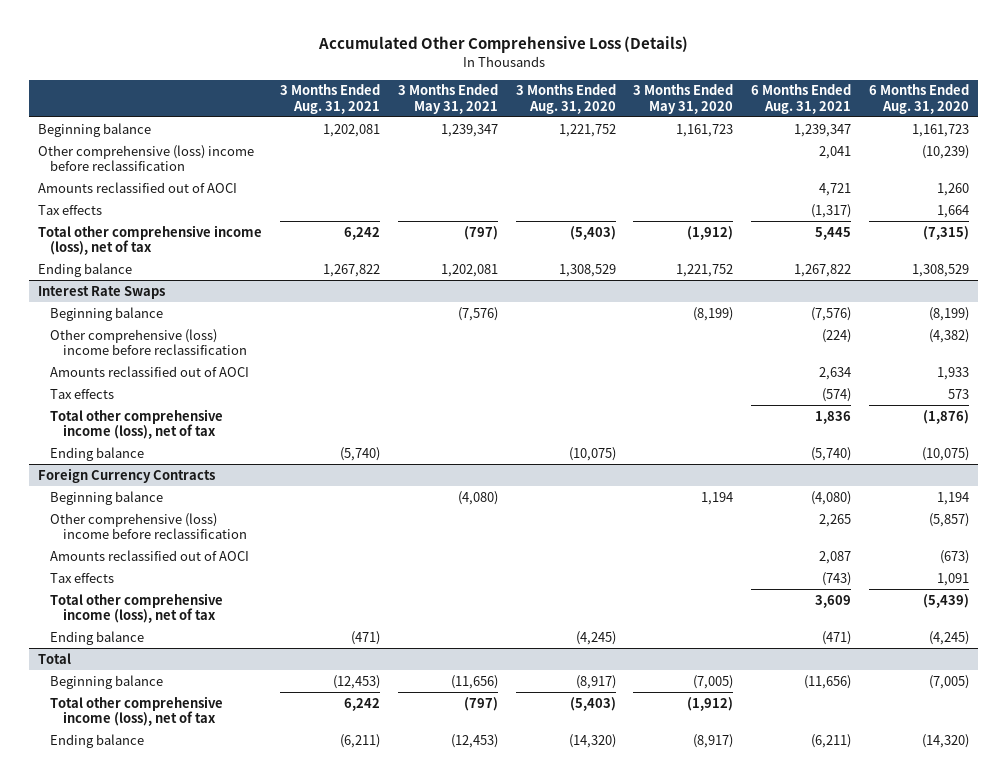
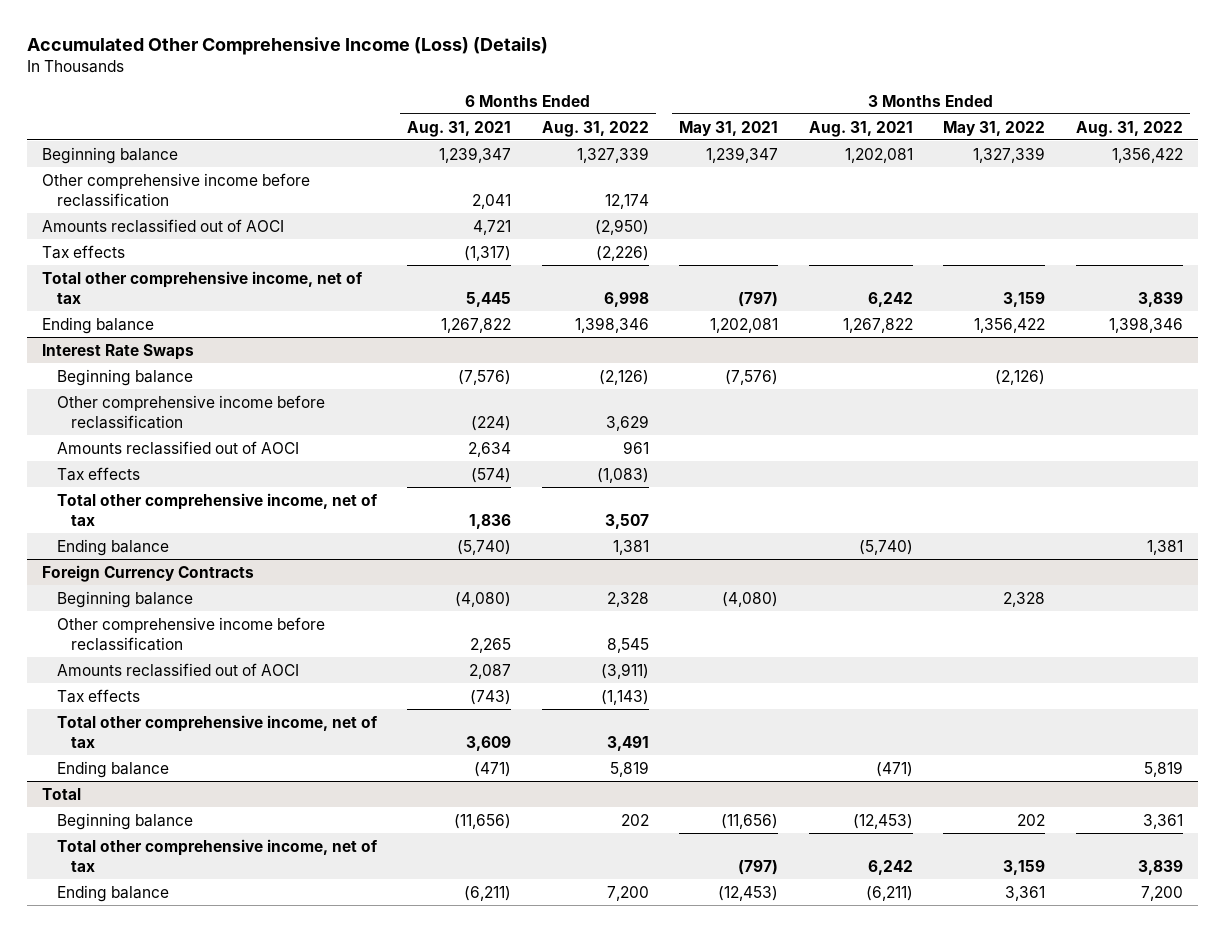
[317,36,688,54] Accumulated Other Comprehensive Loss (Details) -> [27,37,549,56] Accumulated Other Comprehensive Income (Loss) (Details)
[515,84,616,114] 3 Months Ended Aug. 31, 2020 -> none
[633,84,734,114] 3 Months Ended May 31, 2020 -> none
[868,84,969,114] 6 Months Ended Aug. 31, 2020 -> none
none -> [541,120,649,137] Aug. 31, 2022
none -> [943,120,1046,136] May 31, 2022
none -> [1075,120,1183,137] Aug. 31, 2022
[38,144,255,172] Other comprehensive (loss) income before reclassification -> [42,172,311,207] Other comprehensive income before reclassification
[38,224,263,256] Total other comprehensive income (loss), net of tax -> [42,270,364,304] Total other comprehensive income, net of tax
[50,328,247,356] Other comprehensive (loss) income before reclassification -> [56,394,325,429] Other comprehensive income before reclassification
[50,408,224,440] Total other comprehensive income (loss), net of tax -> [56,492,378,526] Total other comprehensive income, net of tax
[50,512,247,540] Other comprehensive (loss) income before reclassification -> [56,616,325,651] Other comprehensive income before reclassification
[50,592,224,624] Total other comprehensive income (loss), net of tax -> [56,714,378,748] Total other comprehensive income, net of tax
[50,695,224,727] Total other comprehensive income (loss), net of tax -> [56,838,378,872] Total other comprehensive income, net of tax

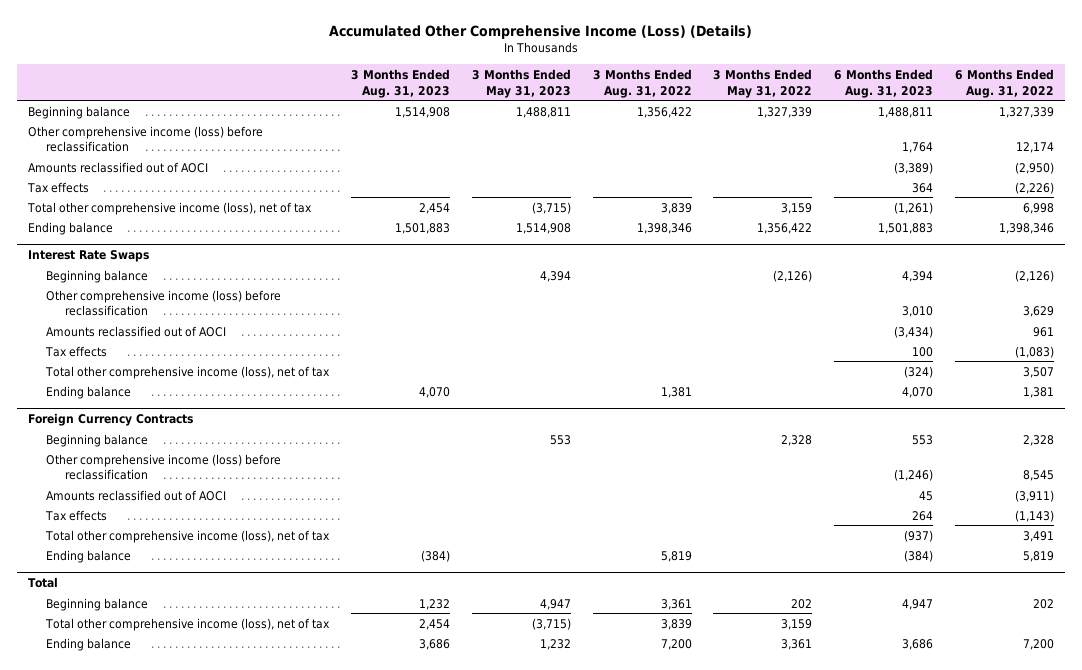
[407,120,512,137] Aug. 31, 2021 -> none
[679,120,779,136] May 31, 2021 -> none
[808,120,913,137] Aug. 31, 2021 -> none
none -> [351,69,451,98] 3 Months Ended Aug. 31, 2023
none -> [471,69,571,98] 3 Months Ended May 31, 2023
none -> [834,69,934,98] 6 Months Ended Aug. 31, 2023
[42,172,311,207] Other comprehensive income before reclassification -> [27,125,263,153] Other comprehensive income (loss) before reclassification
[42,270,364,304] Total other comprehensive income, net of tax -> [26,201,312,215] Total other comprehensive income (loss), net of tax
[56,394,325,429] Other comprehensive income before reclassification -> [46,289,282,317] Other comprehensive income (loss) before reclassification
[56,492,378,526] Total other comprehensive income, net of tax -> [45,365,331,379] Total other comprehensive income (loss), net of tax
[56,616,325,651] Other comprehensive income before reclassification -> [46,453,282,481] Other comprehensive income (loss) before reclassification
[56,714,378,748] Total other comprehensive income, net of tax -> [45,529,331,543] Total other comprehensive income (loss), net of tax
[56,838,378,872] Total other comprehensive income, net of tax -> [45,617,331,631] Total other comprehensive income (loss), net of tax

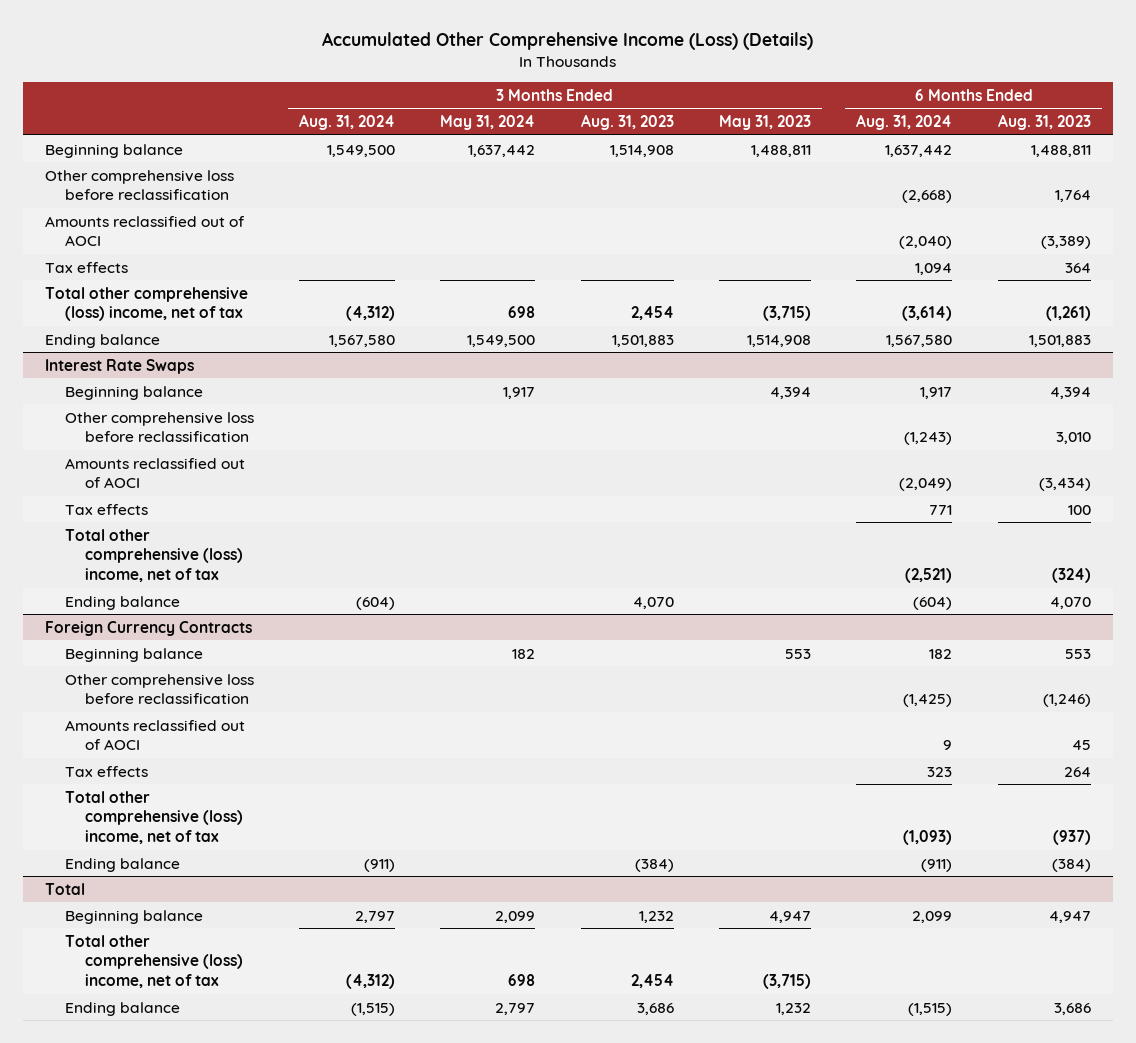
[592,69,692,98] 3 Months Ended Aug. 31, 2022 -> none
[713,69,813,98] 3 Months Ended May 31, 2022 -> none
[954,69,1054,98] 6 Months Ended Aug. 31, 2022 -> none
none -> [299,114,396,131] Aug. 31, 2024
none -> [440,115,536,131] May 31, 2024
none -> [856,114,953,131] Aug. 31, 2024
[27,125,263,153] Other comprehensive income (loss) before reclassification -> [45,169,235,201] Other comprehensive loss before reclassification
[26,201,312,215] Total other comprehensive income (loss), net of tax -> [45,286,249,322] Total other comprehensive (loss) income, net of tax
[46,289,282,317] Other comprehensive income (loss) before reclassification -> [64,411,254,443] Other comprehensive loss before reclassification
[45,365,331,379] Total other comprehensive income (loss), net of tax -> [64,528,243,583] Total other comprehensive (loss) income, net of tax
[46,453,282,481] Other comprehensive income (loss) before reclassification -> [64,673,254,705] Other comprehensive loss before reclassification
[45,529,331,543] Total other comprehensive income (loss), net of tax -> [64,790,243,845] Total other comprehensive (loss) income, net of tax
[45,617,331,631] Total other comprehensive income (loss), net of tax -> [64,934,243,989] Total other comprehensive (loss) income, net of tax

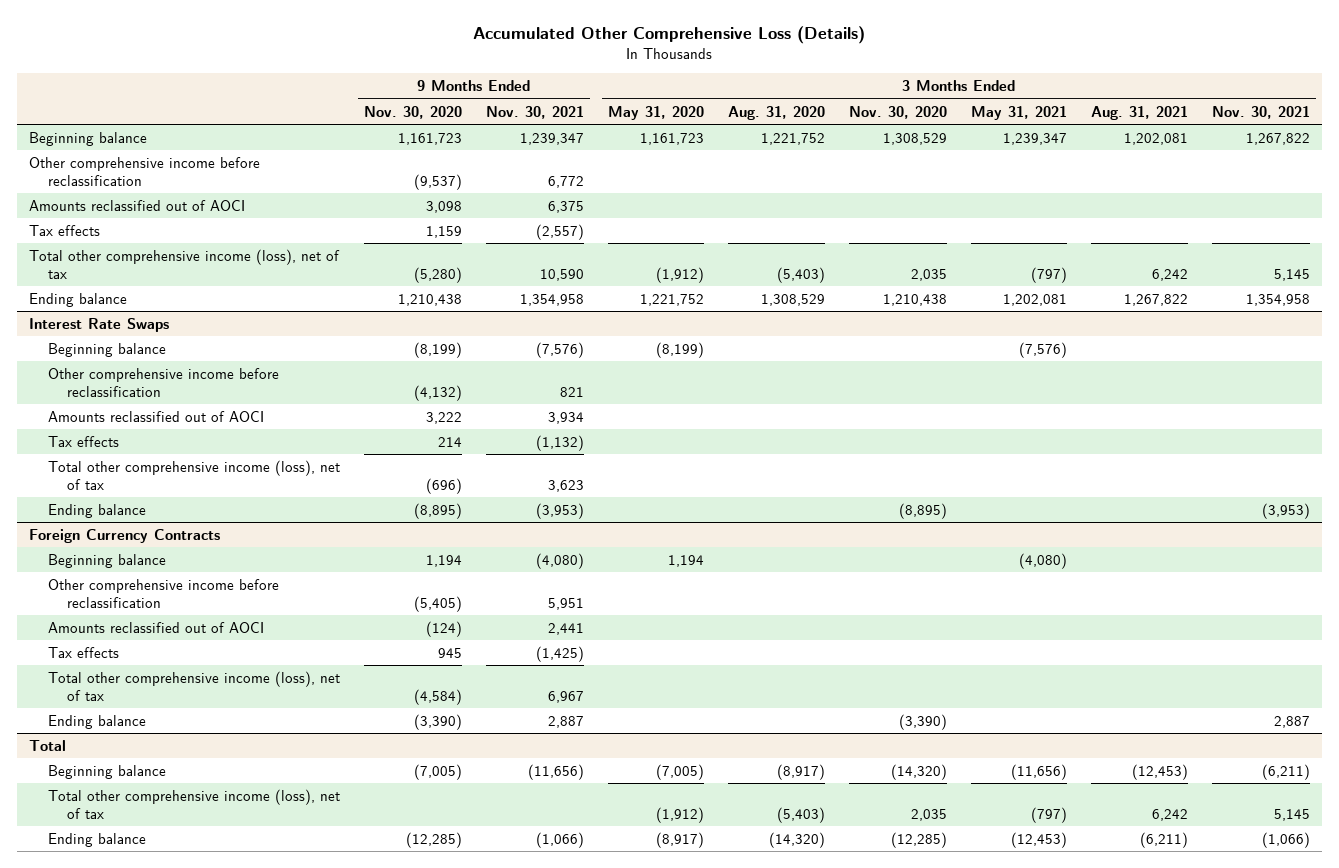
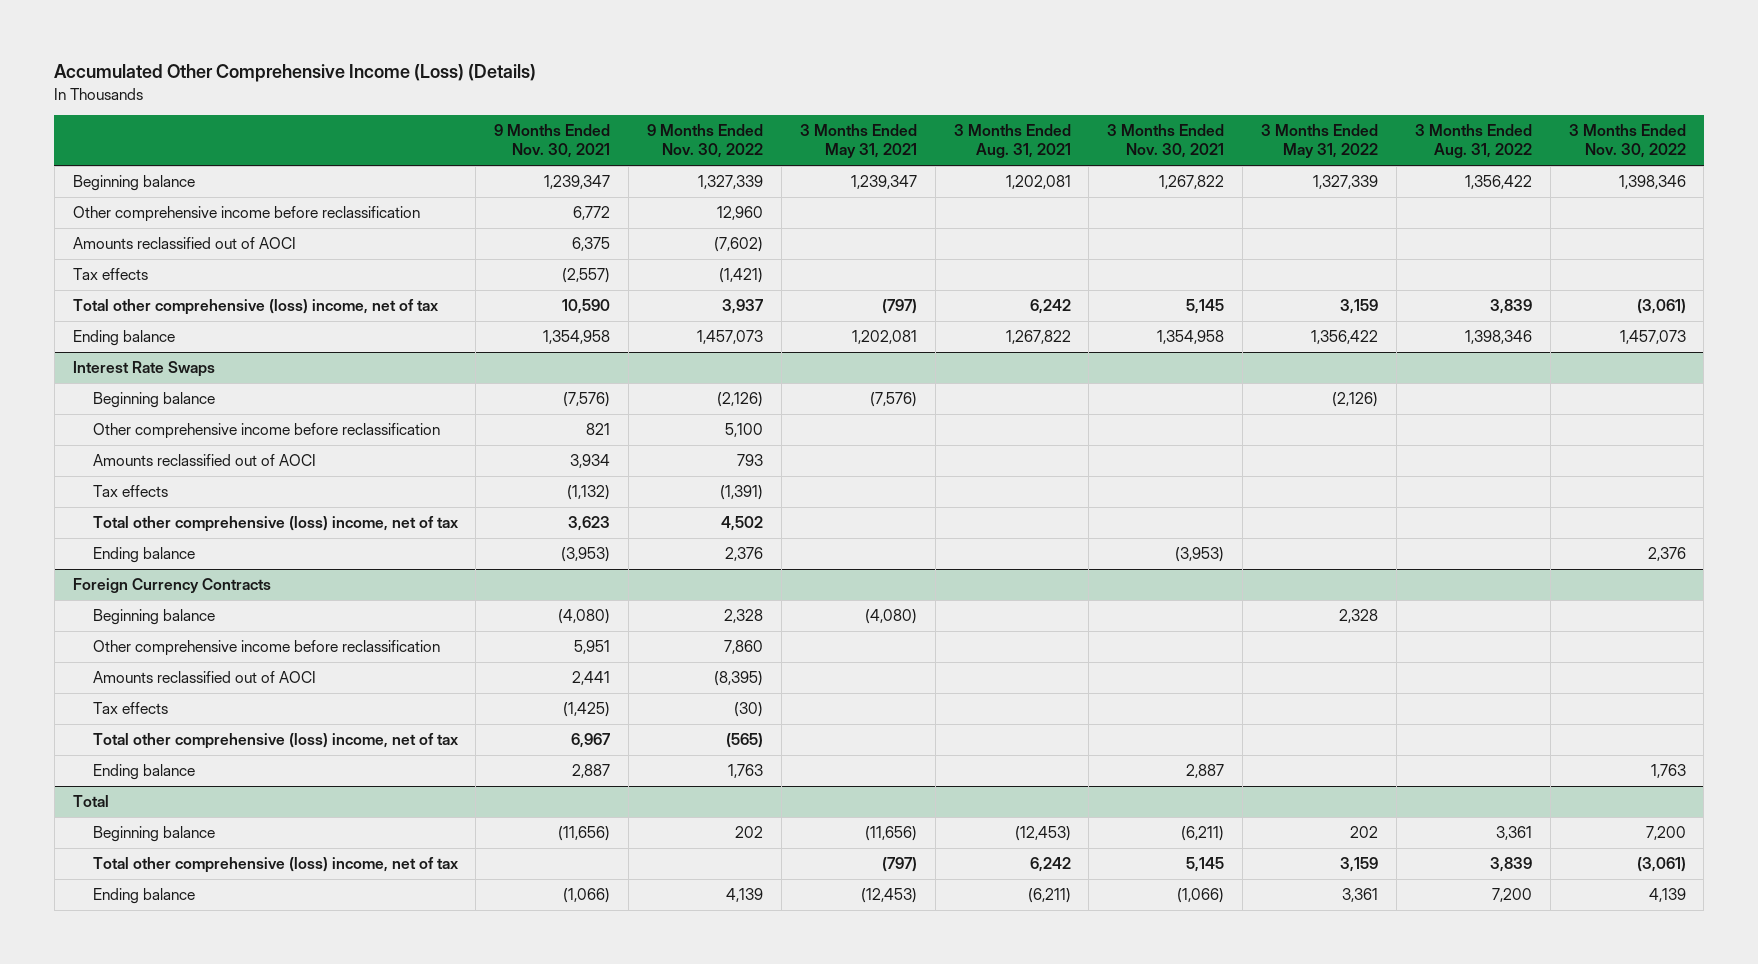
[473,26,866,45] Accumulated Other Comprehensive Loss (Details) -> [54,64,537,83] Accumulated Other Comprehensive Income (Loss) (Details)
[363,105,462,119] Nov. 30, 2020 -> none
[608,105,705,120] May 31, 2020 -> none
[728,105,826,120] Aug. 31, 2020 -> none
[849,105,948,119] Nov. 30, 2020 -> none
none -> [647,124,764,159] 9 Months Ended Nov. 30, 2022
none -> [1261,124,1379,159] 3 Months Ended May 31, 2022
none -> [1414,124,1532,159] 3 Months Ended Aug. 31, 2022
none -> [1568,124,1686,159] 3 Months Ended Nov. 30, 2022
[28,248,340,279] Total other comprehensive income (loss), net of tax -> [72,299,439,316] Total other comprehensive (loss) income, net of tax
[47,459,340,490] Total other comprehensive income (loss), net of tax -> [92,516,459,533] Total other comprehensive (loss) income, net of tax
[47,670,340,701] Total other comprehensive income (loss), net of tax -> [92,733,459,750] Total other comprehensive (loss) income, net of tax
[47,788,340,819] Total other comprehensive income (loss), net of tax -> [92,857,459,874] Total other comprehensive (loss) income, net of tax

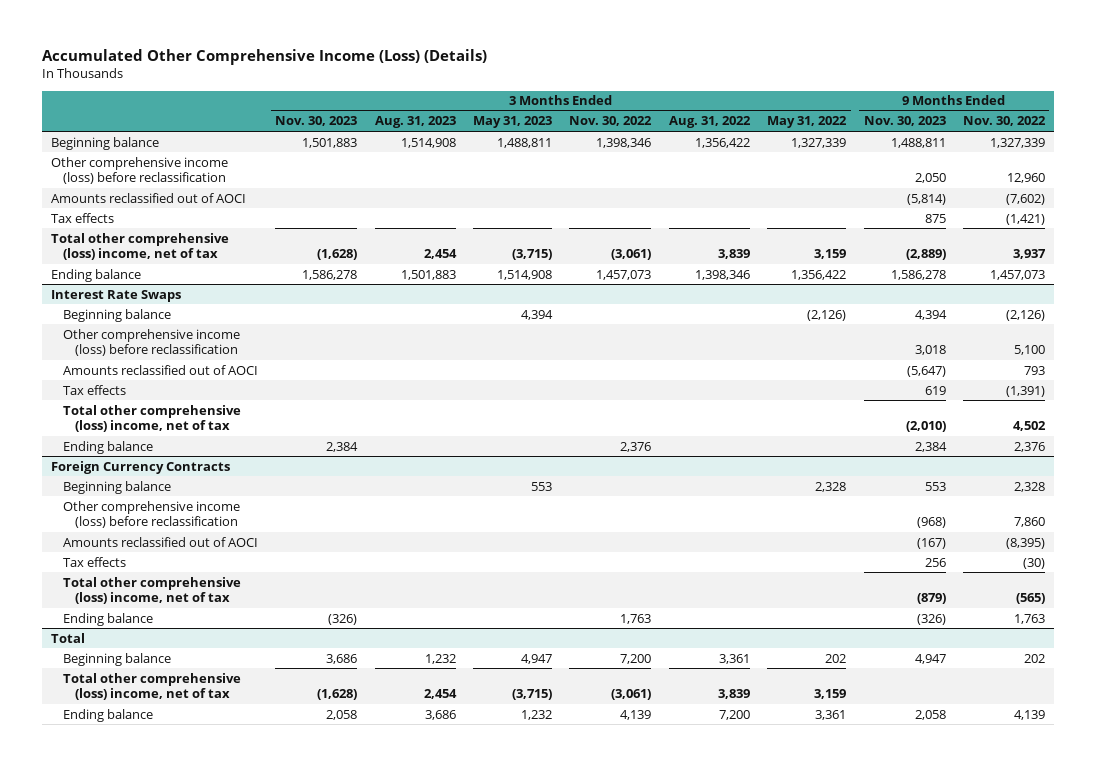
[494,124,611,159] 9 Months Ended Nov. 30, 2021 -> none
[799,124,917,159] 3 Months Ended May 31, 2021 -> none
[953,124,1071,159] 3 Months Ended Aug. 31, 2021 -> none
[1107,124,1225,159] 3 Months Ended Nov. 30, 2021 -> none
none -> [275,116,358,127] Nov. 30, 2023
none -> [374,116,456,129] Aug. 31, 2023
none -> [472,116,552,129] May 31, 2023
none -> [863,116,946,127] Nov. 30, 2023
[72,206,420,223] Other comprehensive income before reclassification -> [50,156,228,185] Other comprehensive income (loss) before reclassification
[92,423,440,440] Other comprehensive income before reclassification -> [62,328,240,357] Other comprehensive income (loss) before reclassification
[92,640,440,657] Other comprehensive income before reclassification -> [62,500,240,529] Other comprehensive income (loss) before reclassification

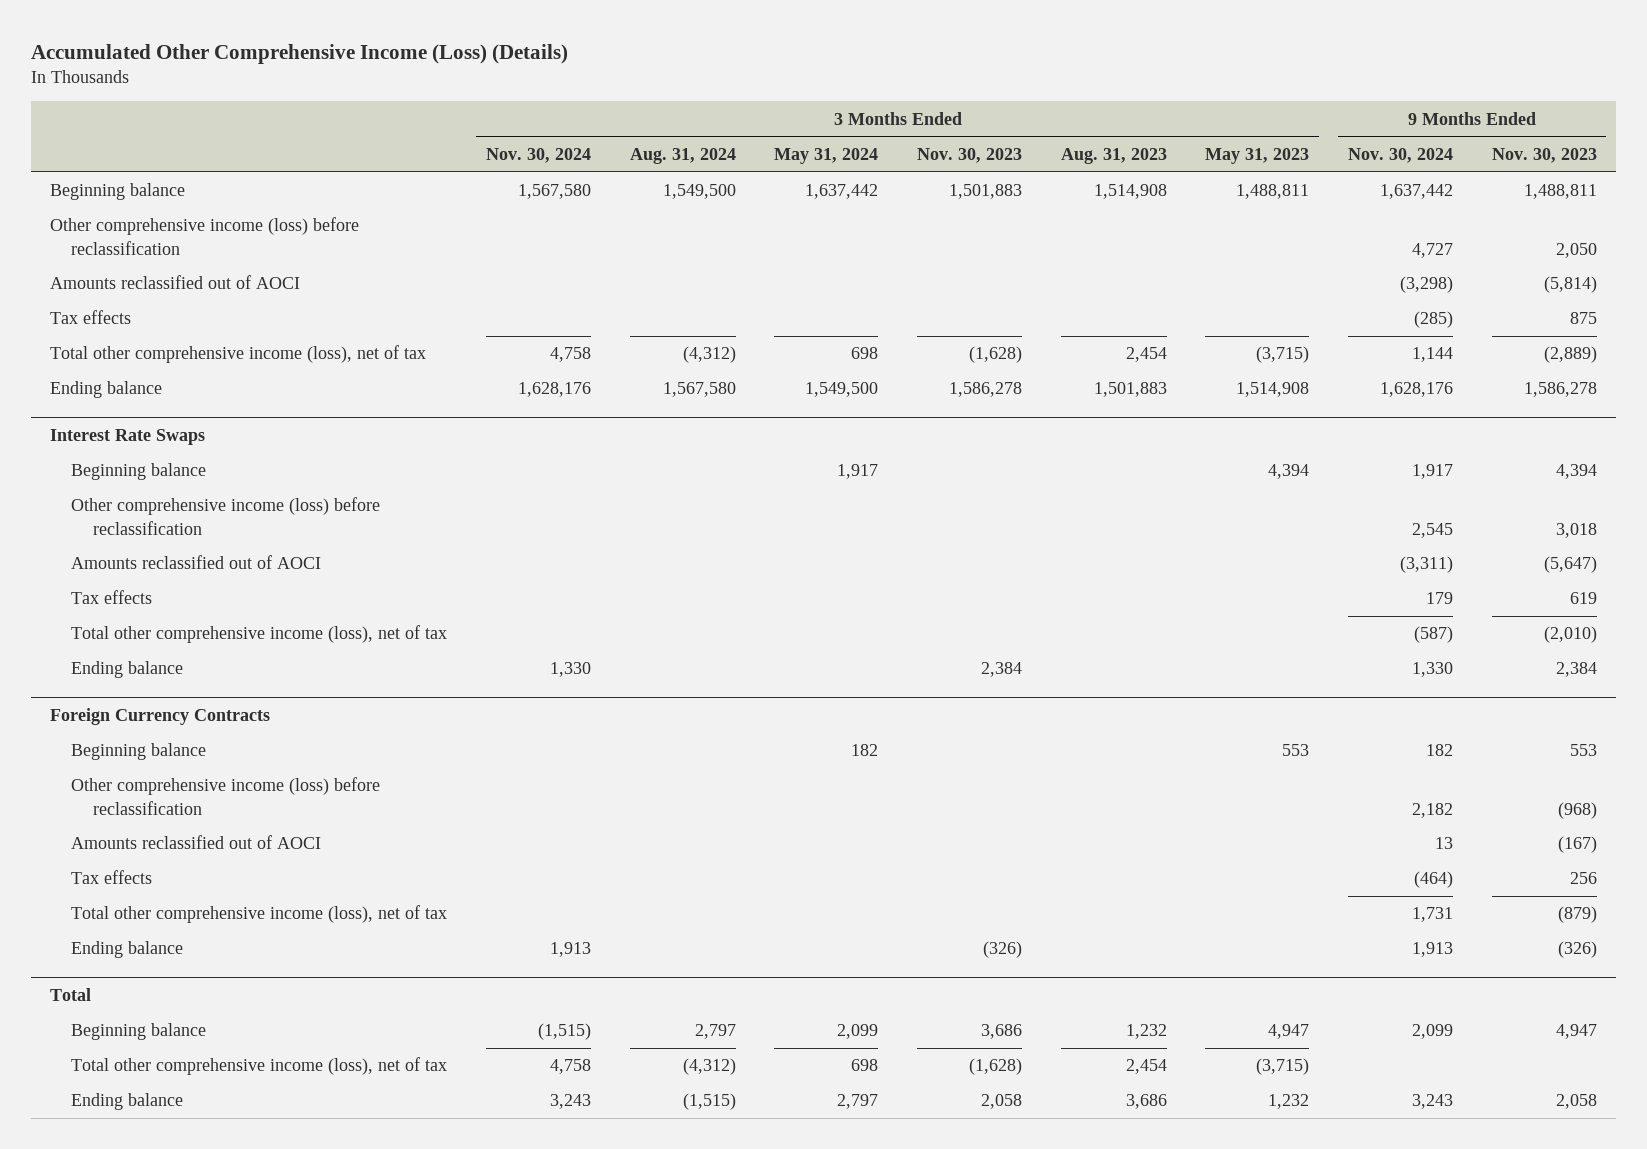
[569,116,653,127] Nov. 30, 2022 -> none
[668,116,751,129] Aug. 31, 2022 -> none
[767,116,848,129] May 31, 2022 -> none
[963,116,1047,127] Nov. 30, 2022 -> none
none -> [485,147,591,163] Nov. 30, 2024
none -> [629,147,736,164] Aug. 31, 2024
none -> [774,147,879,164] May 31, 2024
none -> [1348,147,1454,163] Nov. 30, 2024
[50,232,229,261] Total other comprehensive (loss) income, net of tax -> [49,345,426,364] Total other comprehensive income (loss), net of tax
[62,404,241,433] Total other comprehensive (loss) income, net of tax -> [71,625,448,644] Total other comprehensive income (loss), net of tax
[62,576,241,605] Total other comprehensive (loss) income, net of tax -> [71,905,448,924] Total other comprehensive income (loss), net of tax
[62,672,241,701] Total other comprehensive (loss) income, net of tax -> [71,1057,448,1076] Total other comprehensive income (loss), net of tax

